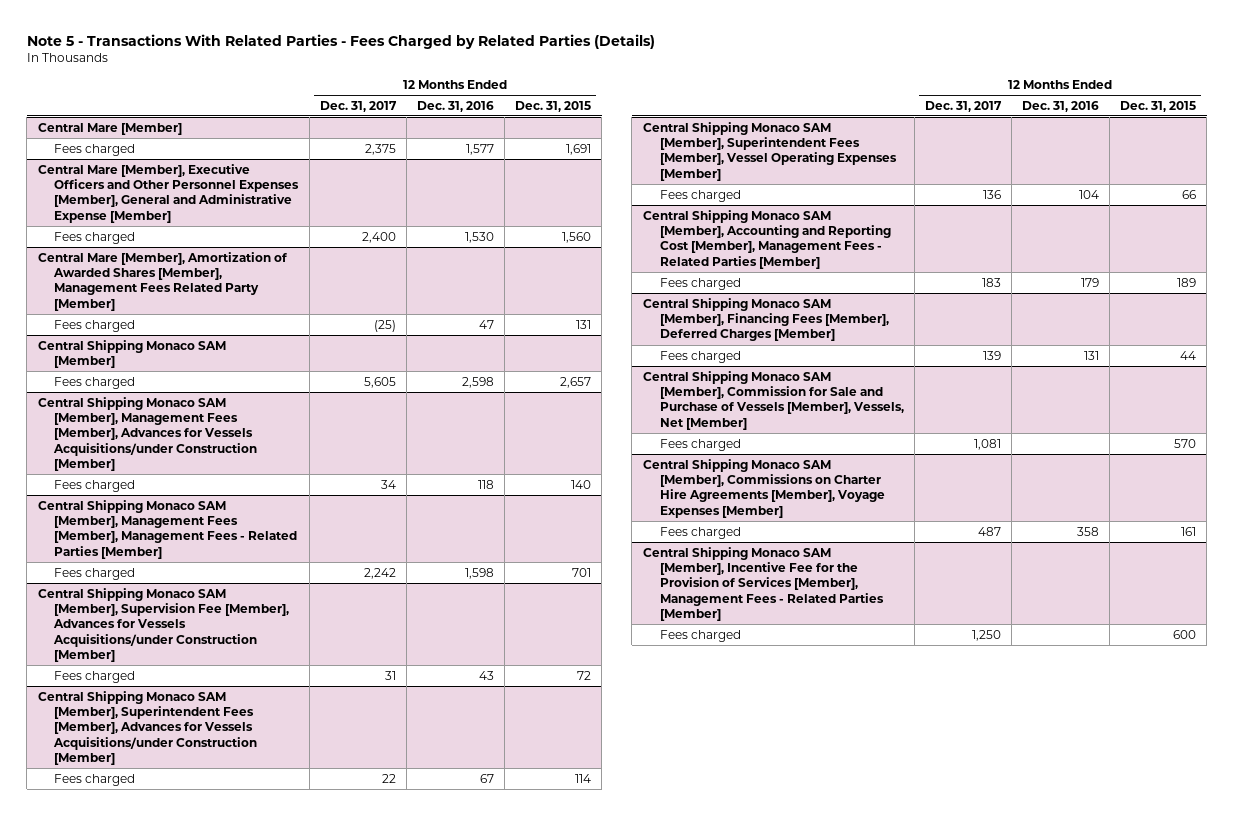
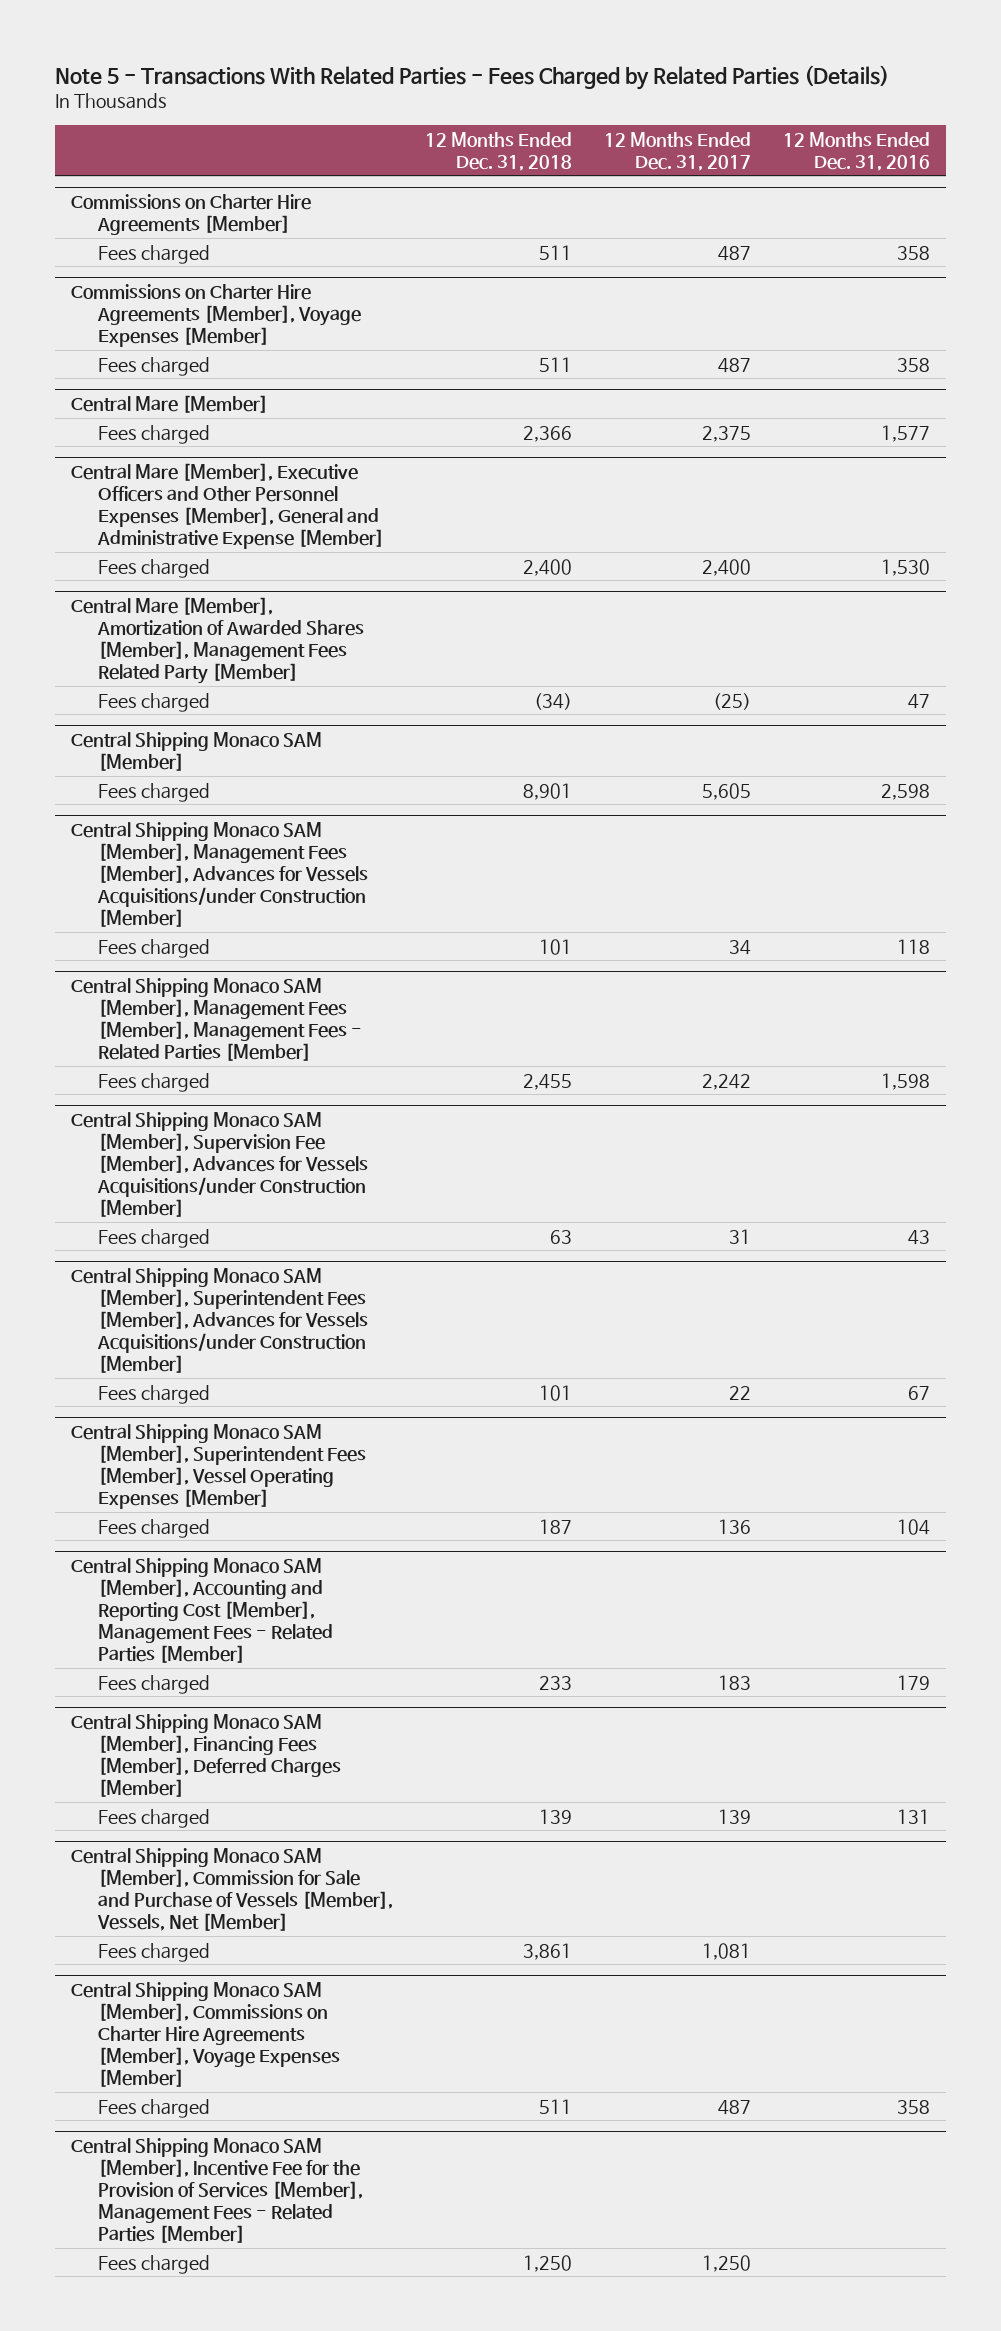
[515,100,592,112] Dec. 31, 2015 -> none
none -> [425,131,573,171] 12 Months Ended Dec. 31, 2018
none -> [71,193,312,235] Commissions on Charter Hire Agreements [Member]
none -> [98,244,211,264] Fees charged
none -> [71,283,362,347] Commissions on Charter Hire Agreements [Member], Voyage Expenses [Member]
none -> [98,356,211,376] Fees charged

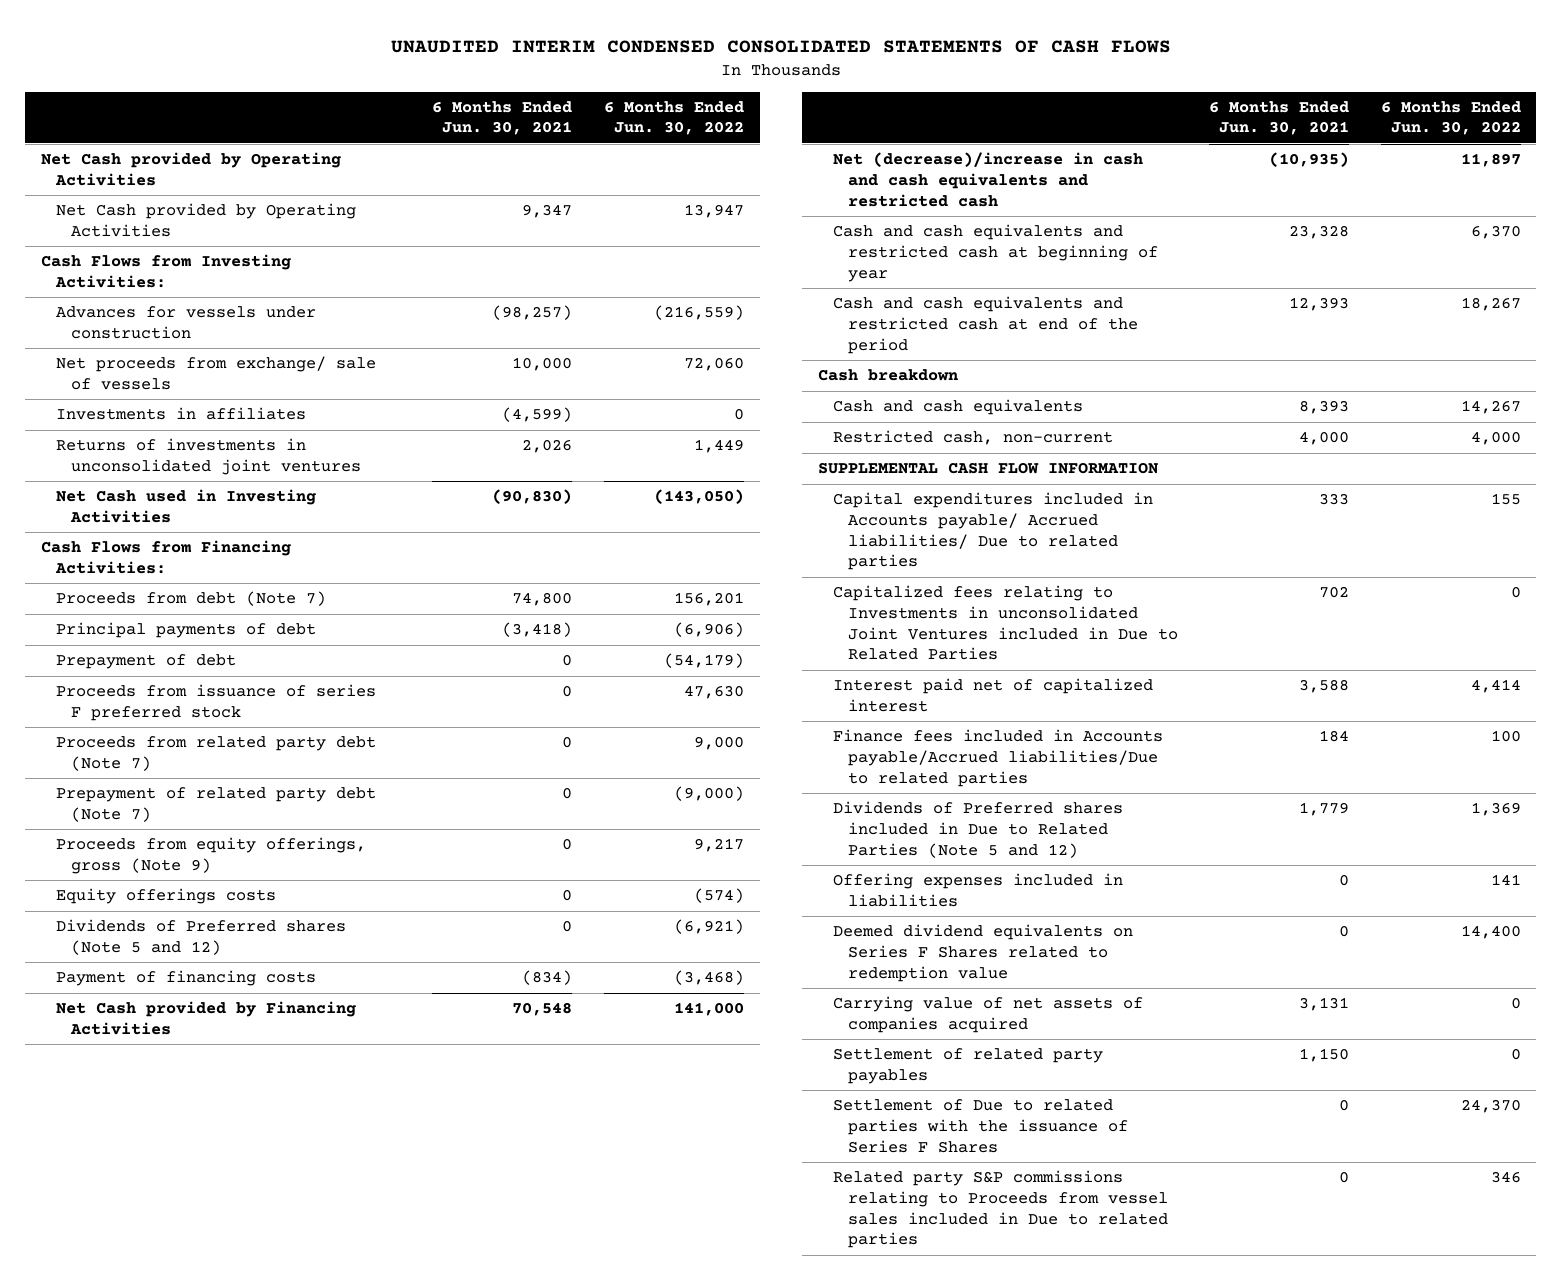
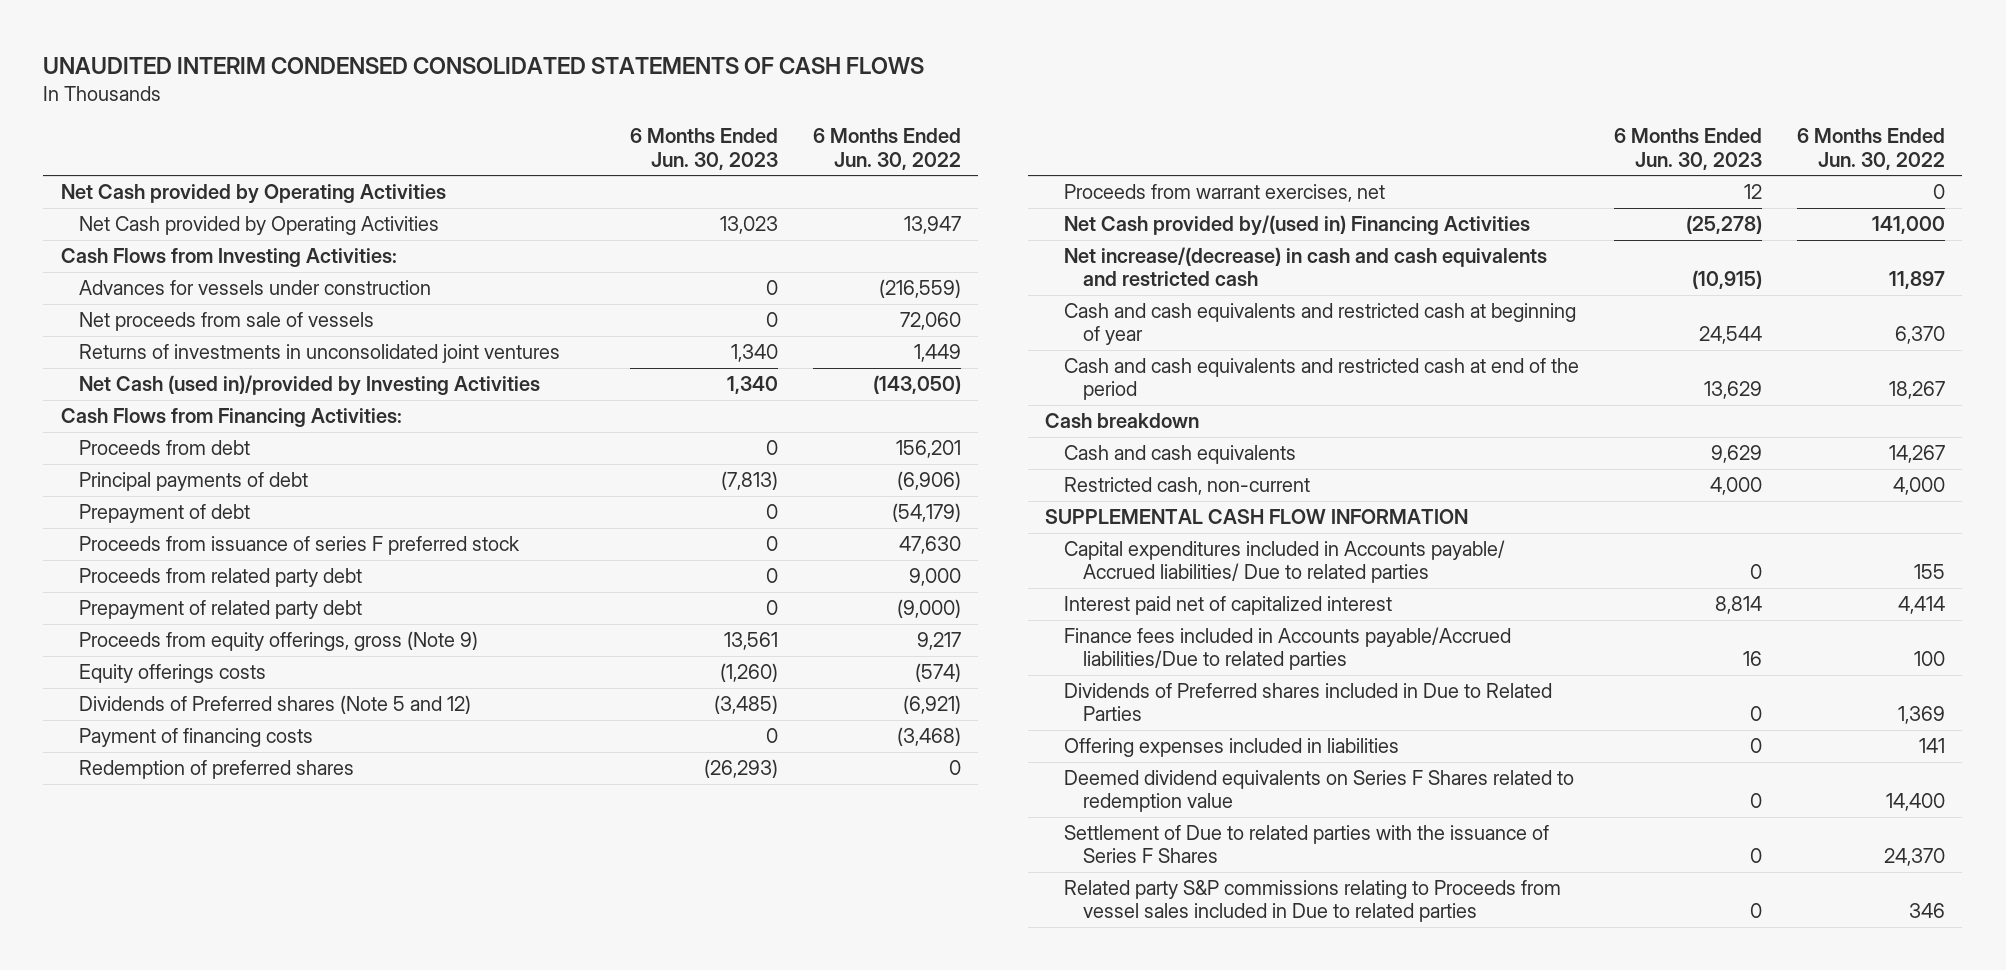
[432,100,573,136] 6 Months Ended Jun. 30, 2021 -> none
none -> [629,128,778,170] 6 Months Ended Jun. 30, 2023
[55,407,306,421] Investments in affiliates -> none
[55,356,376,390] Net proceeds from exchange/ sale of vessels -> [79,312,375,332] Net proceeds from sale of vessels
[55,489,316,523] Net Cash used in Investing Activities -> [79,375,541,397] Net Cash (used in)/provided by Investing Activities
[55,591,326,607] Proceeds from debt (Note 7) -> [79,440,251,456] Proceeds from debt
[55,736,376,771] Proceeds from related party debt (Note 7) -> [79,568,363,588] Proceeds from related party debt
[55,787,376,822] Prepayment of related party debt (Note 7) -> [79,600,363,620] Prepayment of related party debt
none -> [79,760,355,780] Redemption of preferred shares
none -> [1063,184,1385,203] Proceeds from warrant exercises, net
[55,1001,356,1035] Net Cash provided by Financing Activities -> [1063,215,1530,237] Net Cash provided by/(used in) Financing Activities
[832,152,1143,207] Net (decrease)/increase in cash and cash equivalents and restricted cash -> [1063,247,1547,287] Net increase/(decrease) in cash and cash equivalents and restricted cash
[832,585,1178,661] Capitalized fees relating to Investments in unconsolidated Joint Ventures included in Due to Related Parties -> none
[832,801,1123,858] Dividends of Preferred shares included in Due to Related Parties (Note 5 and 12) -> [1063,683,1552,722] Dividends of Preferred shares included in Due to Related Parties
[832,996,1143,1033] Carrying value of net assets of companies acquired -> none
[832,1048,1103,1084] Settlement of related party payables -> none

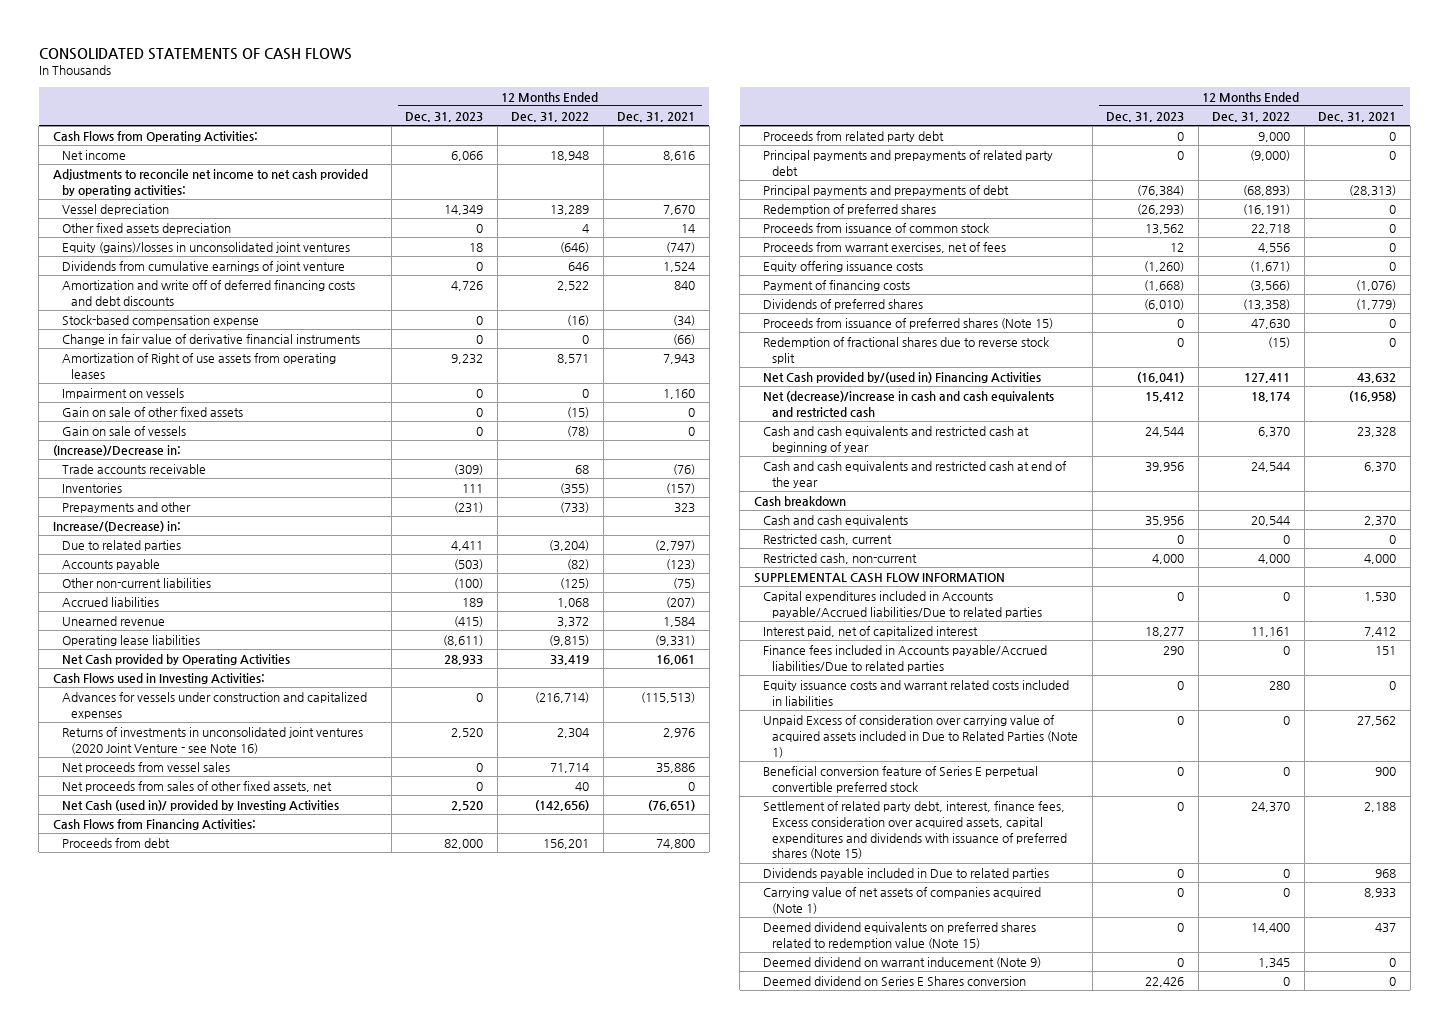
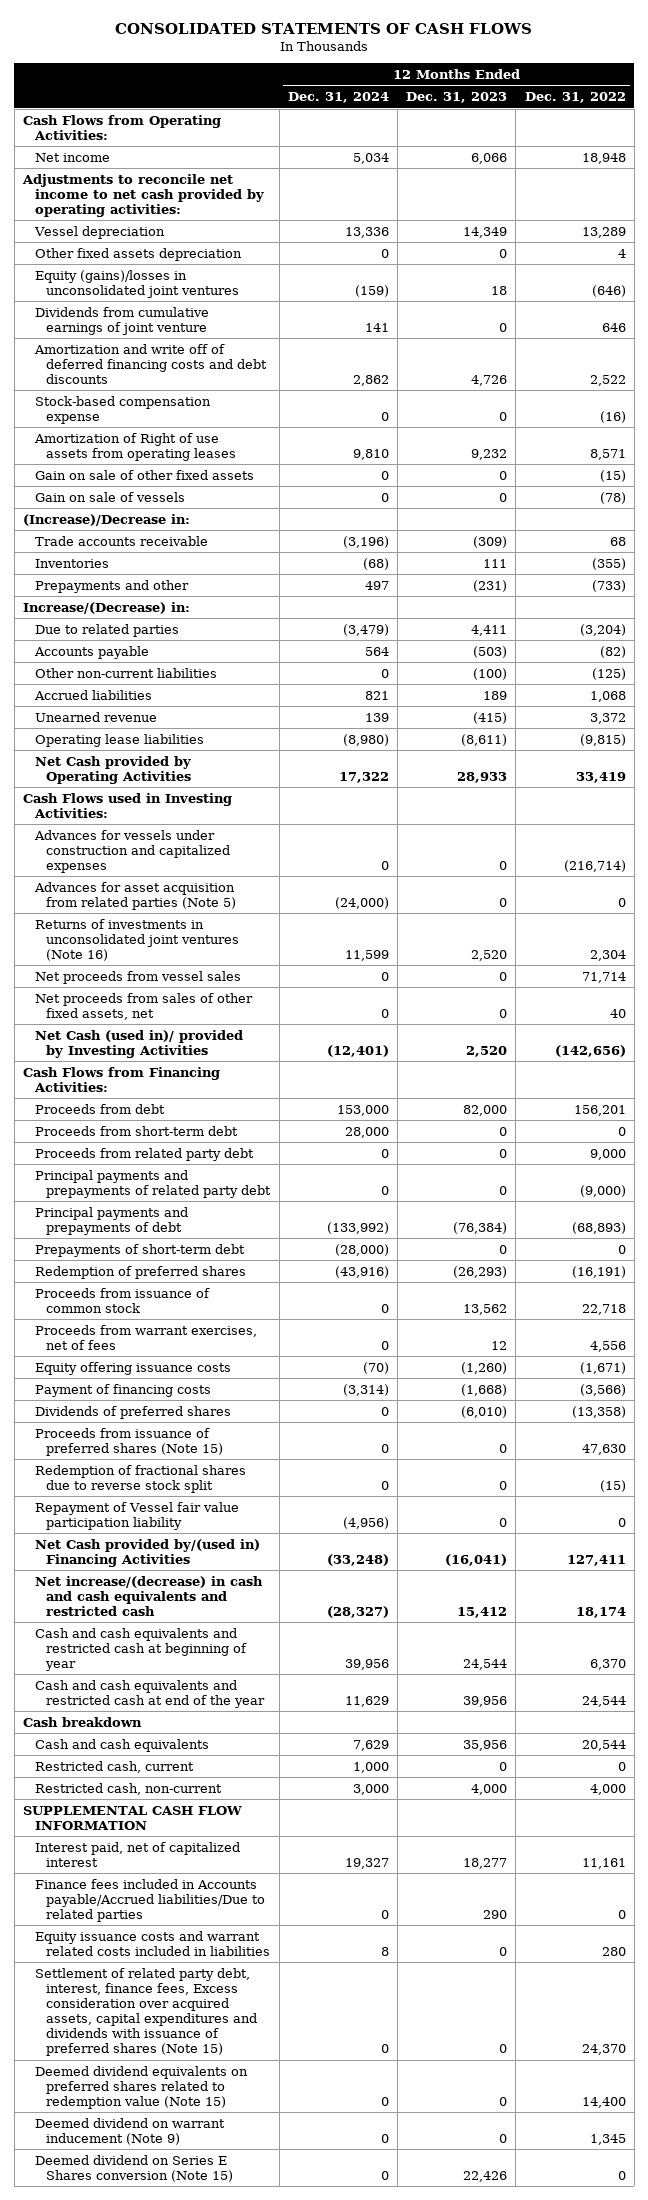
[617,111,696,122] Dec. 31, 2021 -> none
none -> [287,92,389,104] Dec. 31, 2024
[62,334,361,346] Change in fair value of derivative financial instruments -> none
[62,388,185,400] Impairment on vessels -> none
none -> [33,881,237,910] Advances for asset acquisition from related parties (Note 5)
[62,727,364,754] Returns of investments in unconsolidated joint ventures (2020 Joint Venture - see Note 16) -> [34,918,240,961] Returns of investments in unconsolidated joint ventures (Note 16)
none -> [34,1125,238,1136] Proceeds from short-term debt
none -> [34,1243,245,1257] Prepayments of short-term debt
none -> [34,1501,239,1530] Repayment of Vessel fair value participation liability
[763,391,1055,417] Net (decrease)/increase in cash and cash equivalents and restricted cash -> [34,1575,263,1616] Net increase/(decrease) in cash and cash equivalents and restricted cash
[763,591,1043,618] Capital expenditures included in Accounts payable/Accrued liabilities/Due to related parties -> none
[763,715,1079,758] Unpaid Excess of consideration over carrying value of acquired assets included in Due to Related Parties (Note 1) -> none
[763,766,1039,793] Beneficial conversion feature of Series E perpetual convertible preferred stock -> none
[763,868,1050,880] Dividends payable included in Due to related parties -> none
[763,887,1042,914] Carrying value of net assets of companies acquired (Note 1) -> none
[763,976,1027,987] Deemed dividend on Series E Shares conversion -> [34,2154,234,2182] Deemed dividend on Series E Shares conversion (Note 15)

